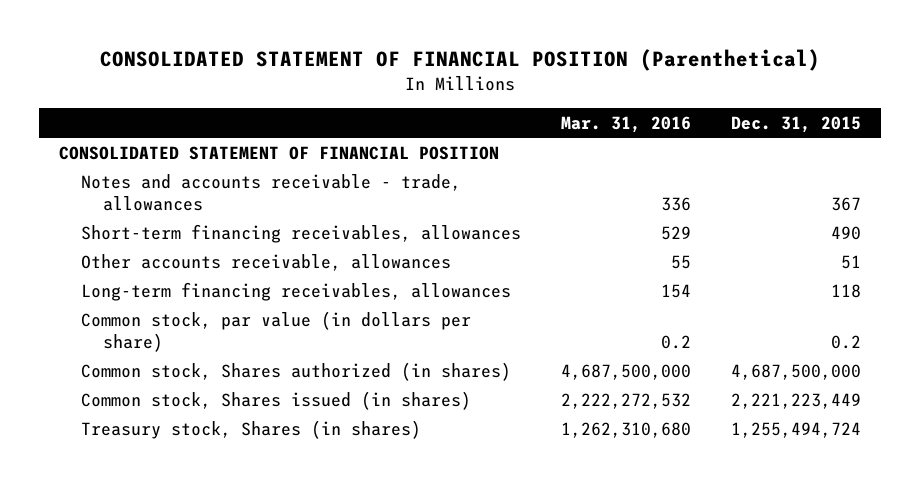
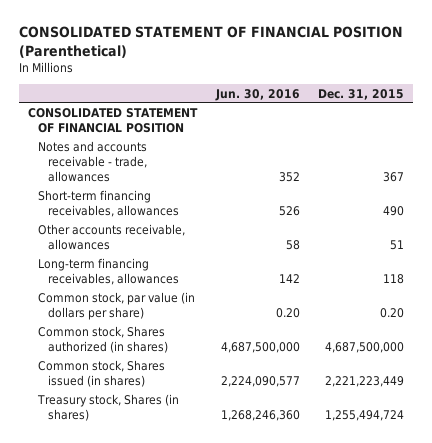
[561,115,692,133] Mar. 31, 2016 -> none
none -> [214,88,300,101] Jun. 30, 2016
[831,335,862,350] 0.2 -> [380,307,405,318] 0.20

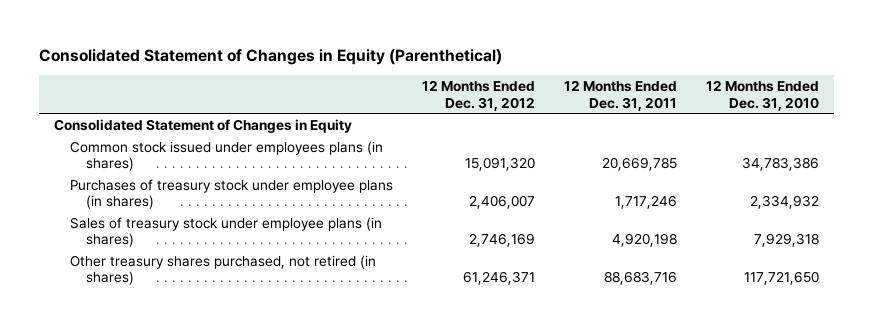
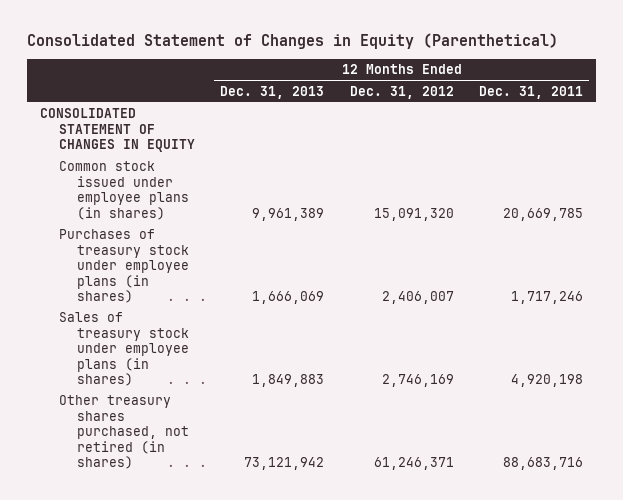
[706,79,820,111] 12 Months Ended Dec. 31, 2010 -> none
none -> [220,85,325,99] Dec. 31, 2013
[53,118,352,133] Consolidated Statement of Changes in Equity -> [39,108,195,153] CONSOLIDATED STATEMENT OF CHANGES IN EQUITY
[70,140,384,172] Common stock issued under employees plans (in shares) -> [58,161,190,220] Common stock issued under employee plans (in shares)

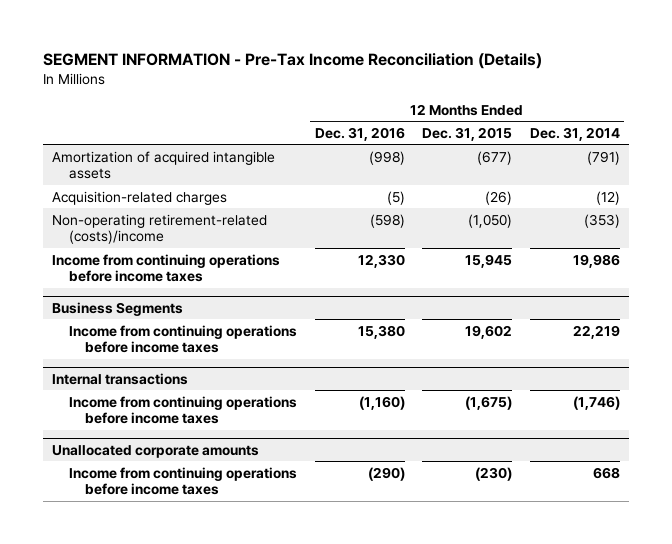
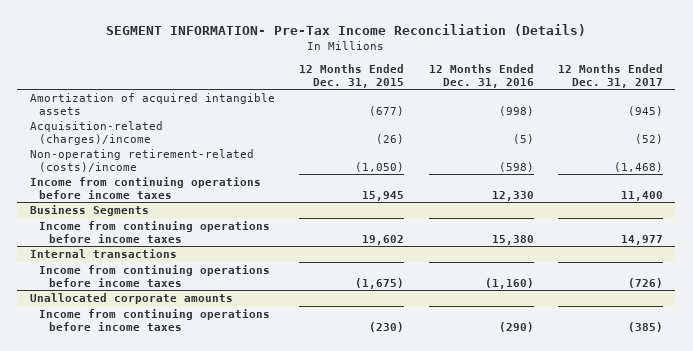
[43,53,543,70] SEGMENT INFORMATION - Pre-Tax Income Reconciliation (Details) -> [106,23,587,36] SEGMENT INFORMATION- Pre-Tax Income Reconciliation (Details)
[530,126,621,141] Dec. 31, 2014 -> none
none -> [558,63,664,88] 12 Months Ended Dec. 31, 2017
[52,190,228,205] Acquisition-related charges -> [29,120,163,145] Acquisition-related (charges)/income

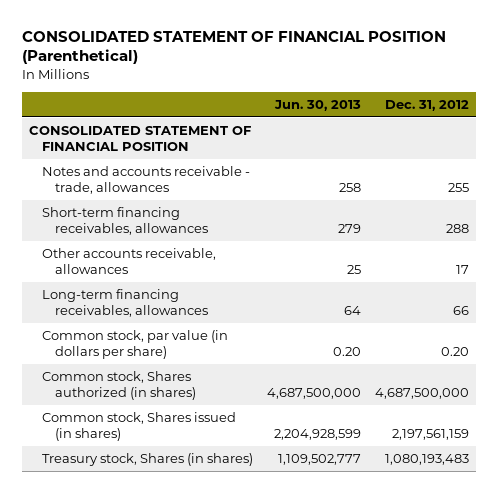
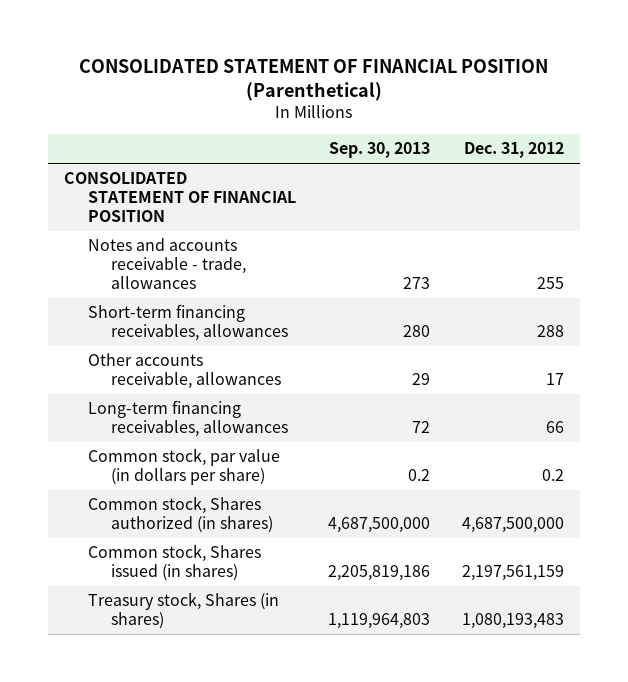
[273,99,361,111] Jun. 30, 2013 -> none
none -> [328,142,430,159] Sep. 30, 2013
[440,346,469,356] 0.20 -> [541,469,564,482] 0.2

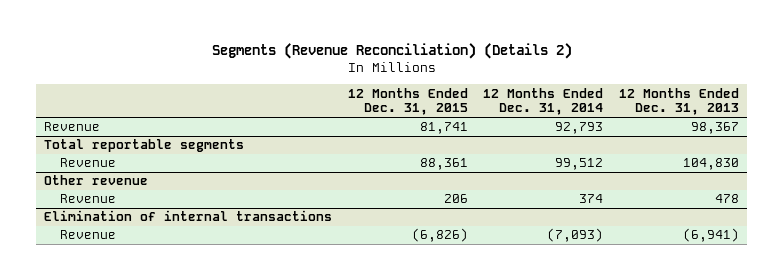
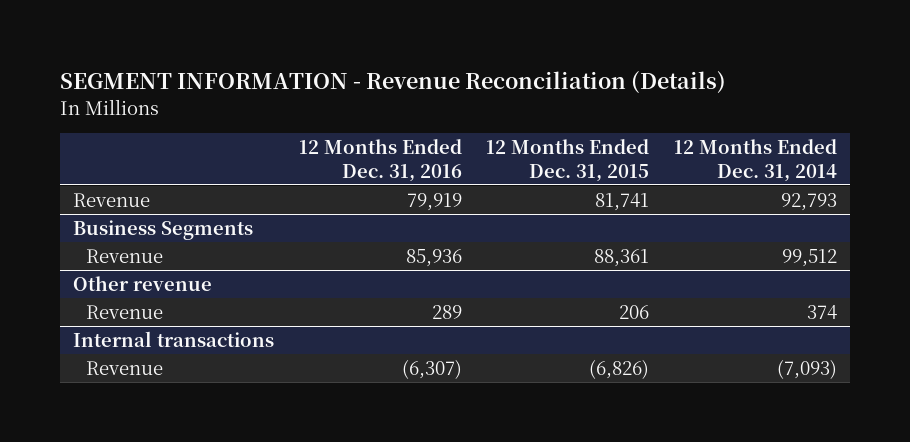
[211,43,572,60] Segments (Revenue Reconciliation) (Details 2) -> [60,71,727,95] SEGMENT INFORMATION - Revenue Reconciliation (Details)
[619,87,740,116] 12 Months Ended Dec. 31, 2013 -> none
none -> [298,139,462,182] 12 Months Ended Dec. 31, 2016
[43,139,244,153] Total reportable segments -> [72,219,253,240] Business Segments
[43,210,332,222] Elimination of internal transactions -> [72,330,274,347] Internal transactions

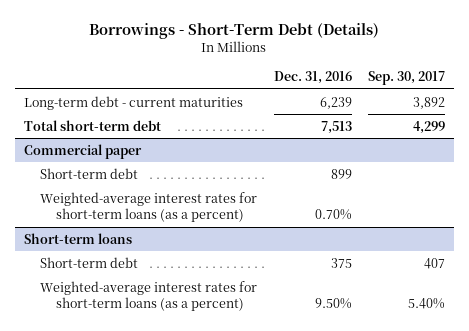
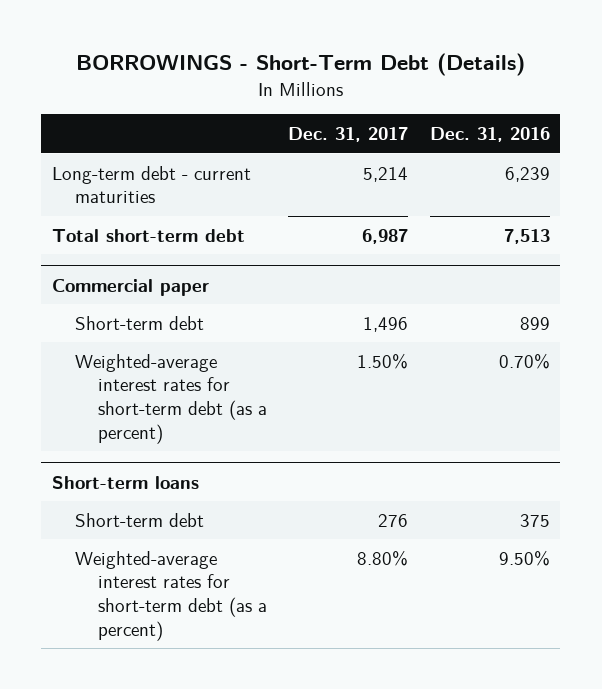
[89,22,380,39] Borrowings - Short-Term Debt (Details) -> [75,53,525,77] BORROWINGS - Short-Term Debt (Details)
[368,71,446,86] Sep. 30, 2017 -> none
none -> [288,127,409,143] Dec. 31, 2017
[39,191,257,222] Weighted-average interest rates for short-term loans (as a percent) -> [74,353,267,444] Weighted-average interest rates for short-term debt (as a percent)
[39,280,257,311] Weighted-average interest rates for short-term loans (as a percent) -> [74,550,267,641] Weighted-average interest rates for short-term debt (as a percent)

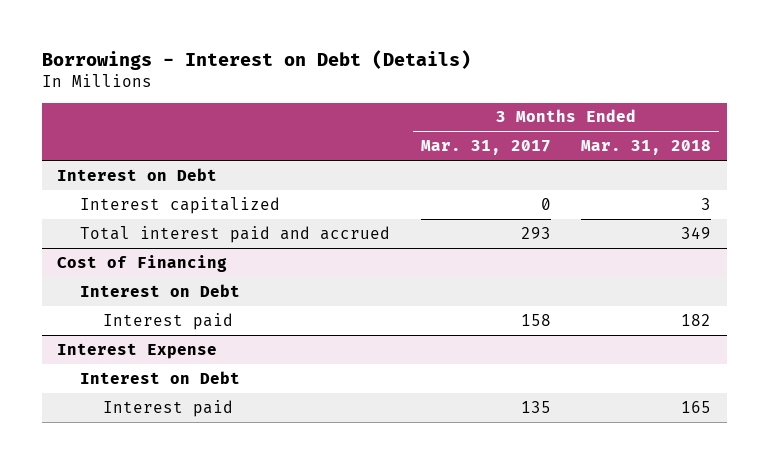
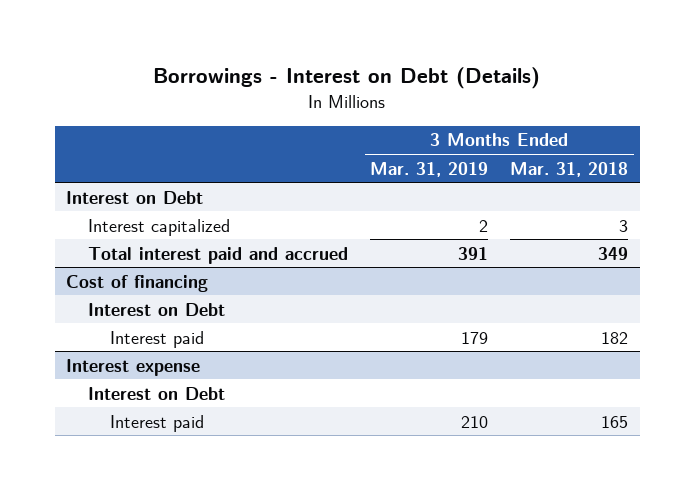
[420,140,551,156] Mar. 31, 2017 -> none
none -> [370,161,489,177] Mar. 31, 2019
[57,254,228,272] Cost of Financing -> [65,274,208,292] Cost of financing
[57,342,218,359] Interest Expense -> [65,358,200,376] Interest expense

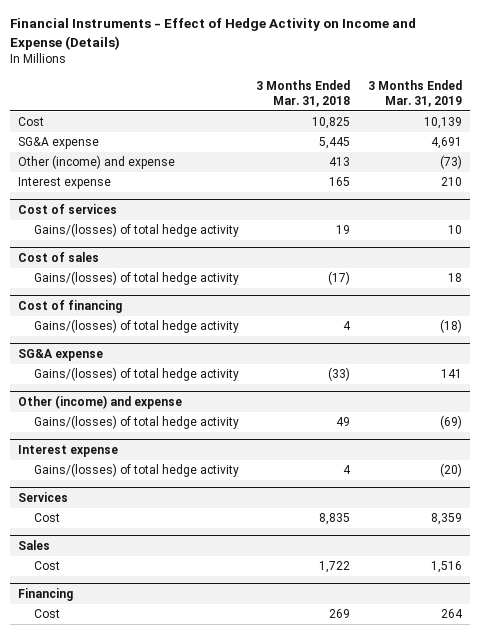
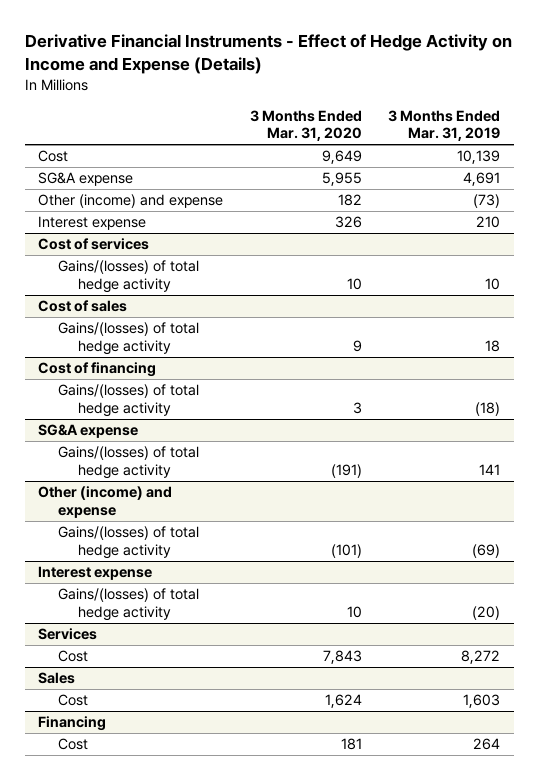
[9,18,416,50] Financial Instruments - Effect of Hedge Activity on Income and Expense (Details) -> [24,34,512,75] Derivative Financial Instruments - Effect of Hedge Activity on Income and Expense (Details)
[256,79,351,107] 3 Months Ended Mar. 31, 2018 -> none
none -> [249,109,362,142] 3 Months Ended Mar. 31, 2020
[430,513,462,526] 8,359 -> [461,650,501,665] 8,272
[430,561,462,574] 1,516 -> [463,694,501,709] 1,603

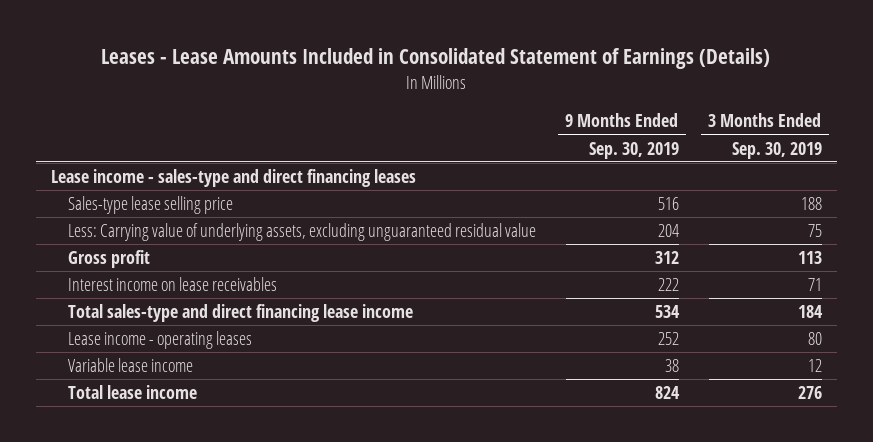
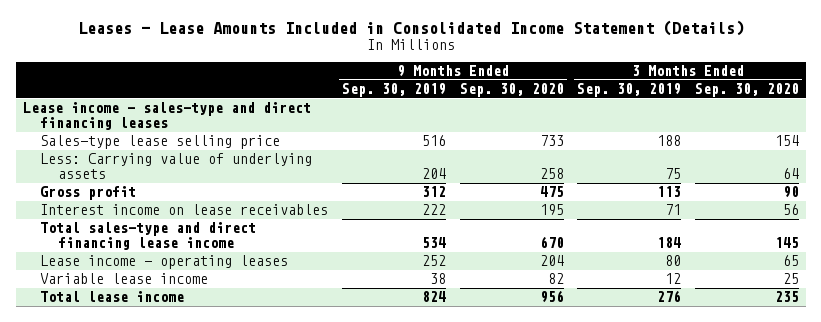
[101,48,771,70] Leases - Lease Amounts Included in Consolidated Statement of Earnings (Details) -> [77,20,744,37] Leases - Lease Amounts Included in Consolidated Income Statement (Details)
none -> [459,83,564,98] Sep. 30, 2020
none -> [694,83,799,98] Sep. 30, 2020
[68,223,537,242] Less: Carrying value of underlying assets, excluding unguaranteed residual value -> [40,153,313,180] Less: Carrying value of underlying assets

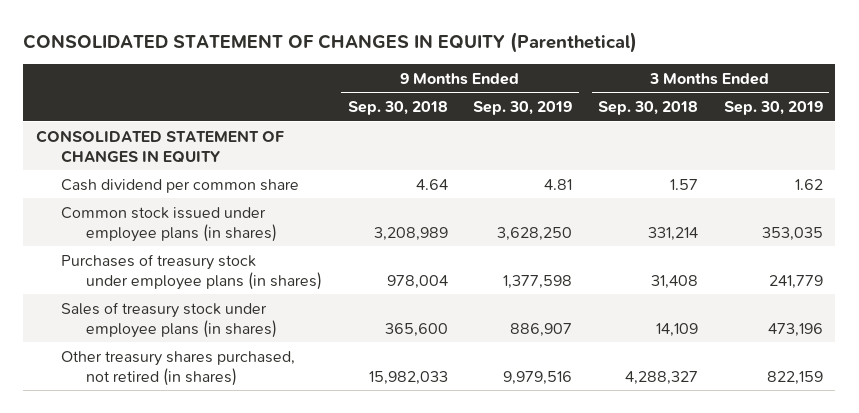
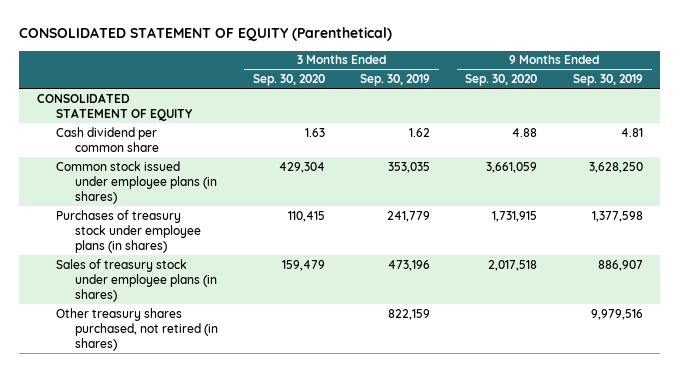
[23,31,638,53] CONSOLIDATED STATEMENT OF CHANGES IN EQUITY (Parenthetical) -> [19,27,393,42] CONSOLIDATED STATEMENT OF EQUITY (Parenthetical)
[347,100,448,115] Sep. 30, 2018 -> none
[598,100,699,115] Sep. 30, 2018 -> none
none -> [252,74,325,87] Sep. 30, 2020
none -> [465,74,538,87] Sep. 30, 2020
[36,129,285,163] CONSOLIDATED STATEMENT OF CHANGES IN EQUITY -> [37,92,192,121] CONSOLIDATED STATEMENT OF EQUITY

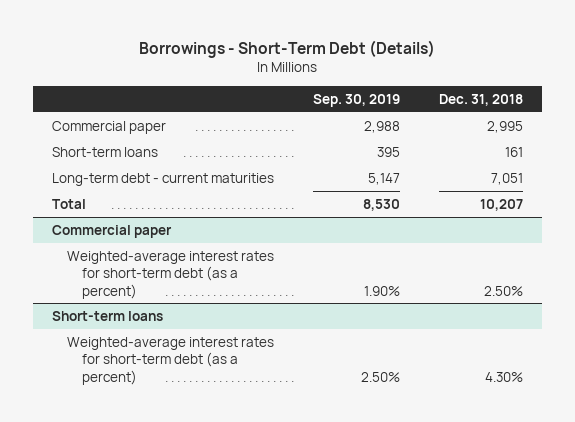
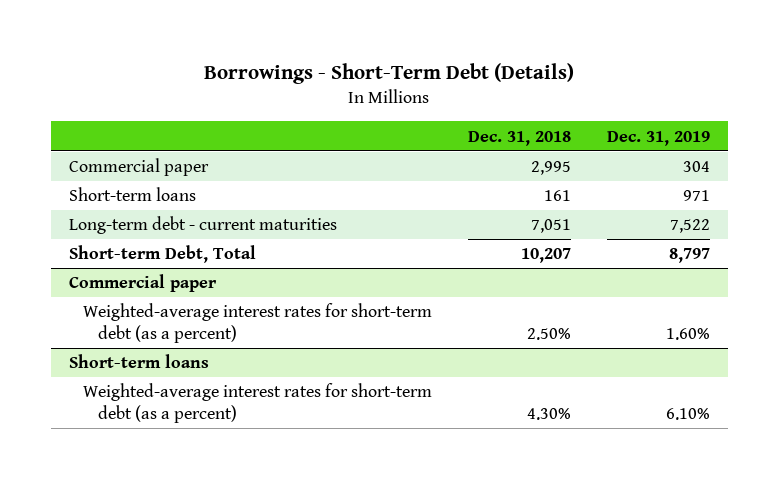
[312,93,400,107] Sep. 30, 2019 -> none
none -> [607,130,711,146] Dec. 31, 2019
[52,198,87,209] Total -> [68,245,256,264] Short-term Debt, Total

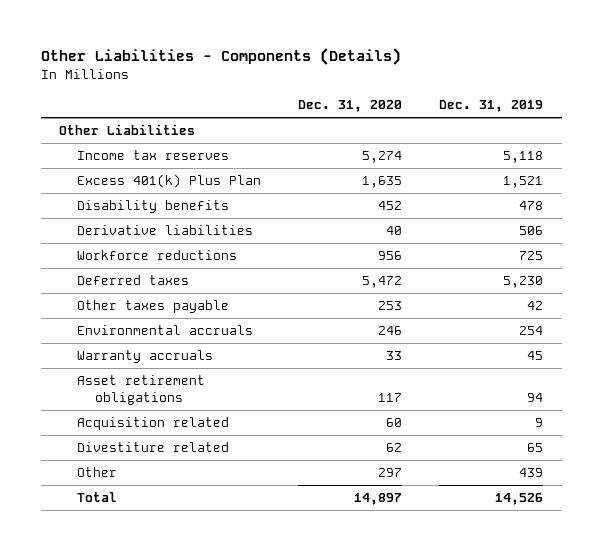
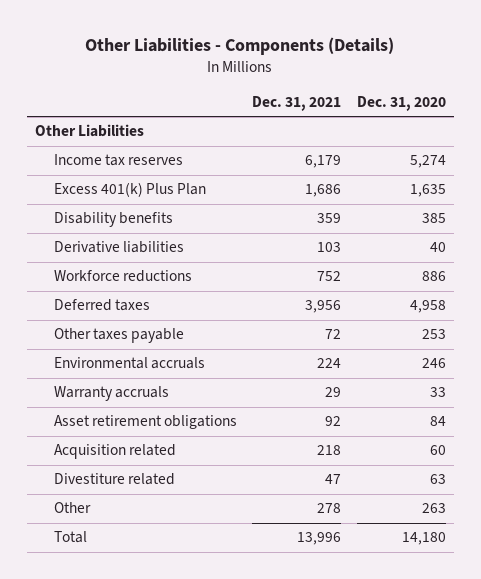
[439,100,544,113] Dec. 31, 2019 -> none
none -> [252,95,342,111] Dec. 31, 2021
[378,201,403,211] 452 -> [421,213,446,224] 385
[378,251,403,261] 956 -> [421,271,446,282] 886
[362,276,403,289] 5,472 -> [409,300,446,314] 4,958
[378,392,403,402] 117 -> [429,416,446,427] 84
[386,443,403,453] 62 -> [429,474,446,485] 63
[378,468,403,478] 297 -> [421,503,446,514] 263
[354,493,403,506] 14,897 -> [401,532,446,546] 14,180

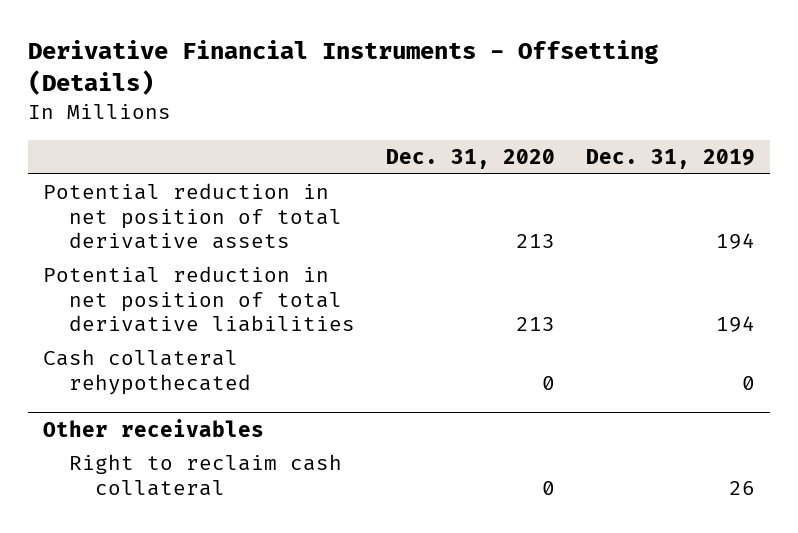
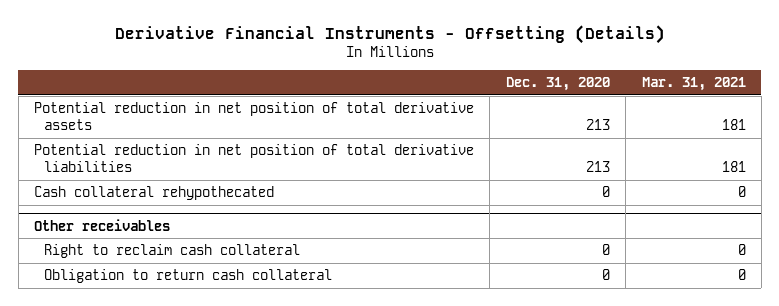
[585,148,755,169] Dec. 31, 2019 -> none
none -> [641,77,746,92] Mar. 31, 2021
none -> [43,268,332,283] Obligation to return cash collateral

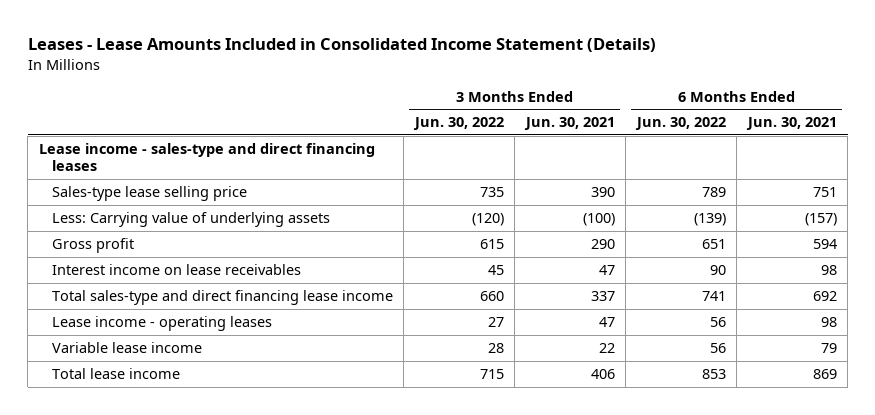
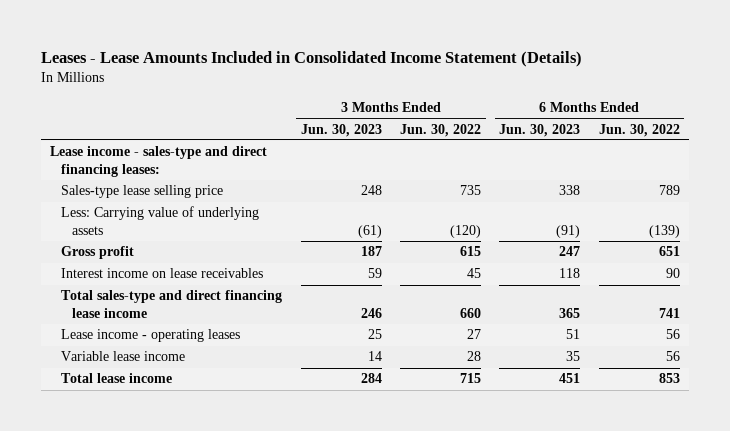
[523,117,615,131] Jun. 30, 2021 -> none
[745,117,837,131] Jun. 30, 2021 -> none
none -> [300,123,382,137] Jun. 30, 2023
none -> [499,123,581,137] Jun. 30, 2023
[38,142,375,172] Lease income - sales-type and direct financing leases -> [50,146,268,178] Lease income - sales-type and direct financing leases:

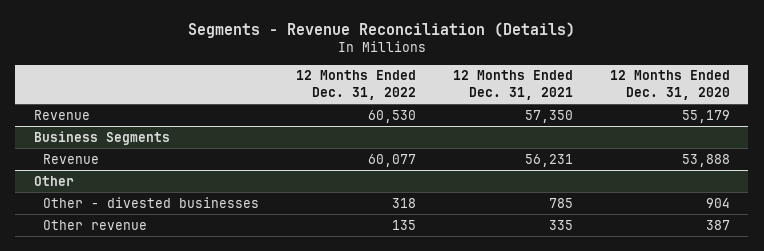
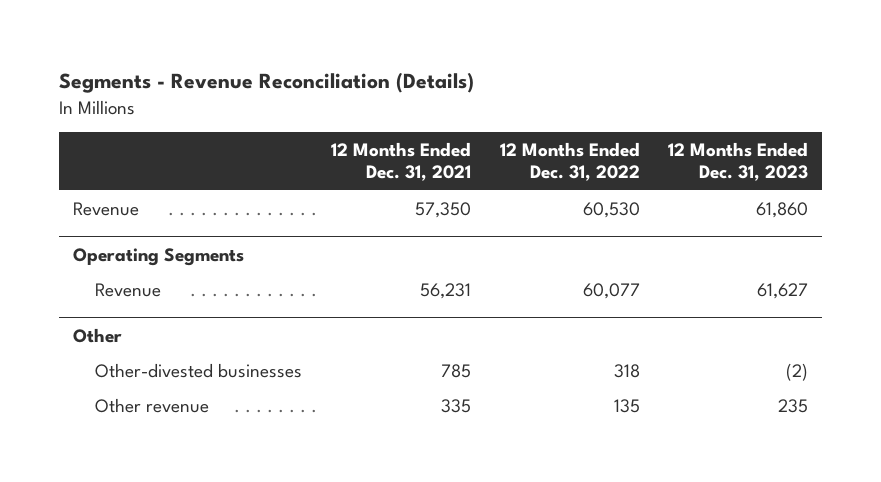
[609,70,730,100] 12 Months Ended Dec. 31, 2020 -> none
none -> [668,142,809,182] 12 Months Ended Dec. 31, 2023
[33,130,170,145] Business Segments -> [73,247,245,266] Operating Segments
[42,196,259,208] Other - divested businesses -> [95,362,303,378] Other-divested businesses

